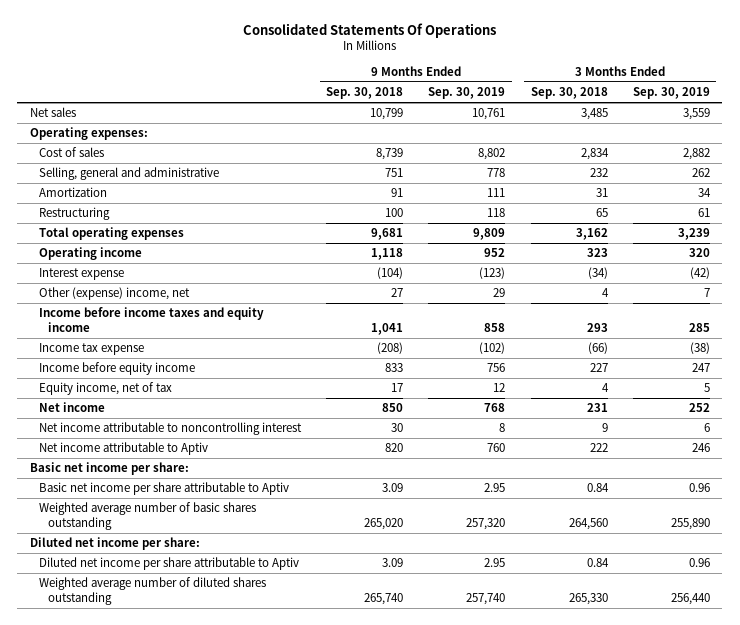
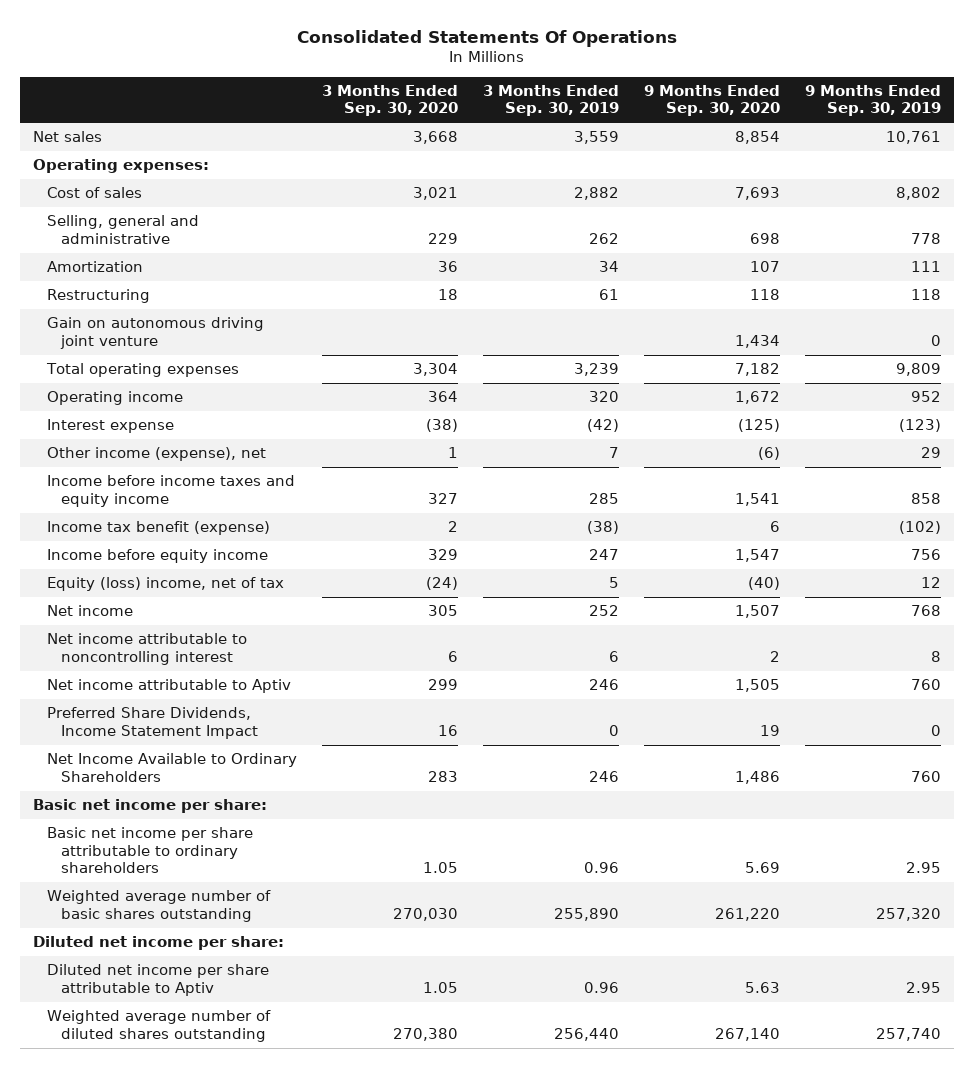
[326,87,404,100] Sep. 30, 2018 -> none
[530,87,608,100] Sep. 30, 2018 -> none
none -> [322,85,459,117] 3 Months Ended Sep. 30, 2020
none -> [644,85,781,117] 9 Months Ended Sep. 30, 2020
none -> [46,317,264,349] Gain on autonomous driving joint venture
[39,287,191,301] Other (expense) income, net -> [46,447,266,462] Other income (expense), net
[39,343,145,356] Income tax expense -> [46,521,270,536] Income tax benefit (expense)
[39,382,173,396] Equity income, net of tax -> [46,577,284,592] Equity (loss) income, net of tax
none -> [46,707,258,739] Preferred Share Dividends, Income Statement Impact
none -> [46,753,297,782] Net Income Available to Ordinary Shareholders
[39,482,290,496] Basic net income per share attributable to Aptiv -> [46,827,253,874] Basic net income per share attributable to ordinary shareholders

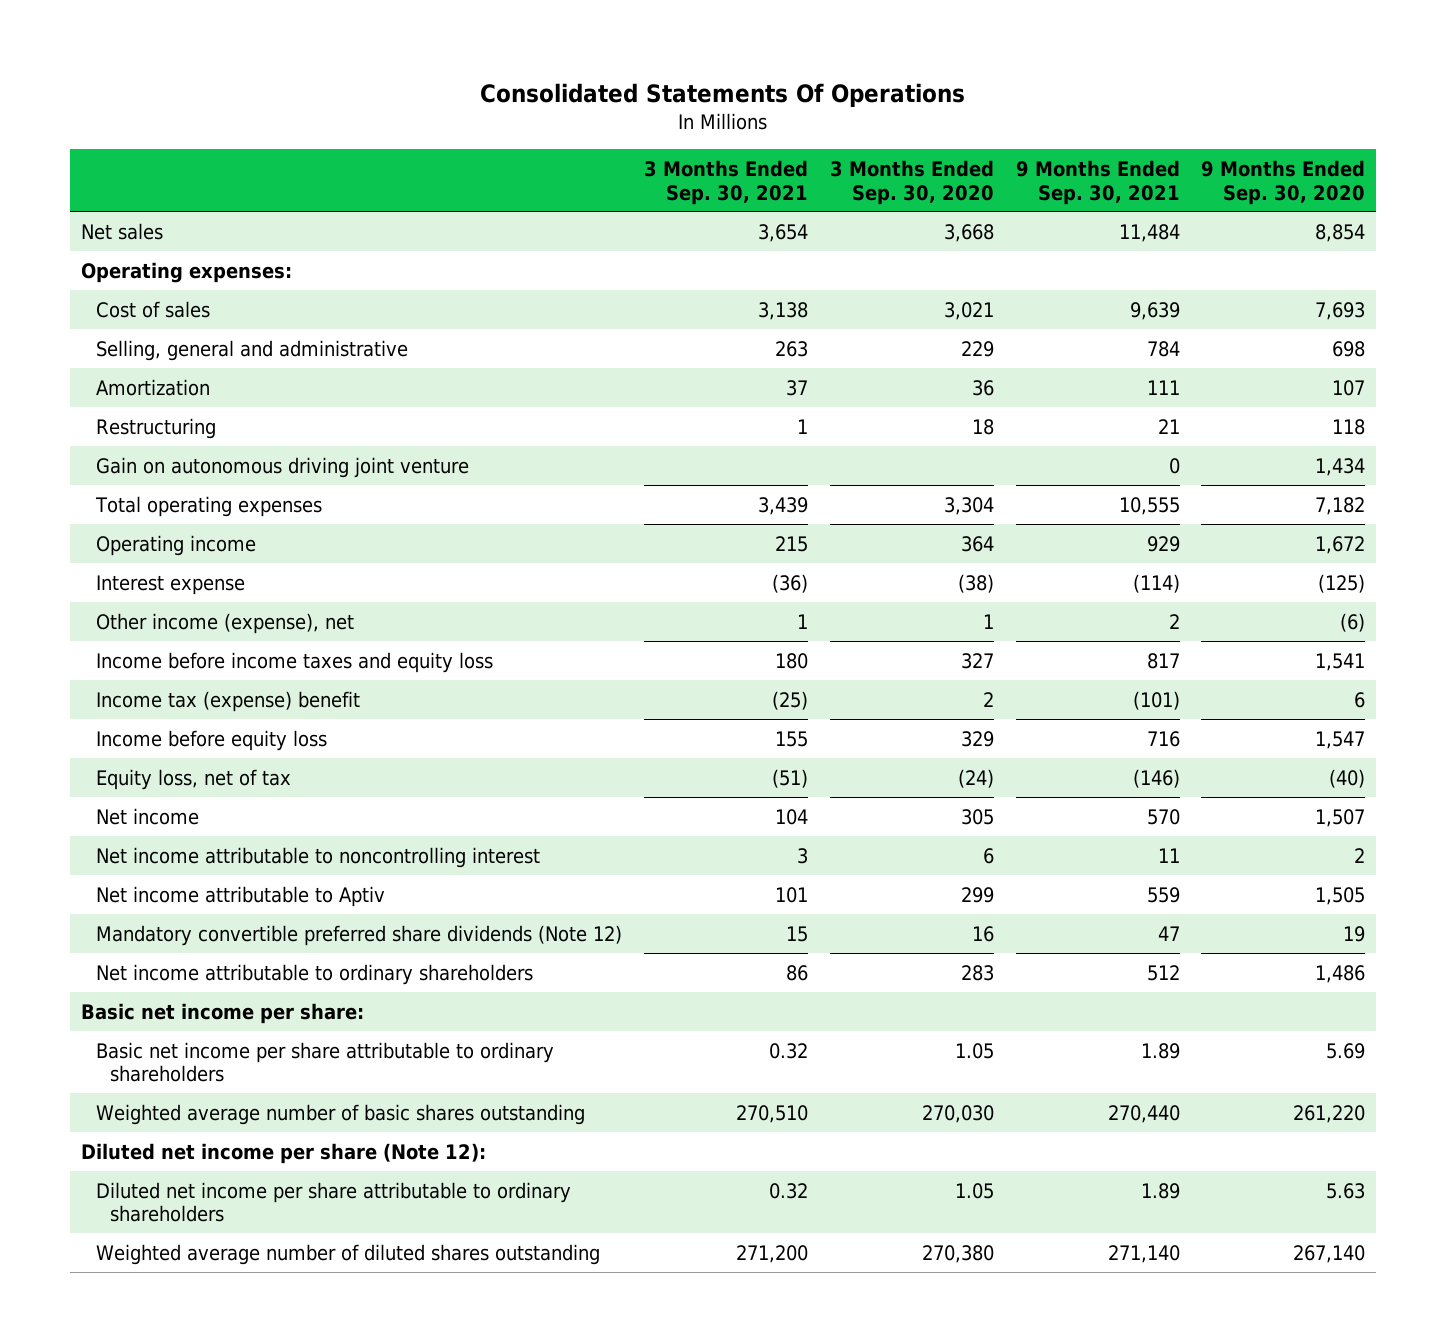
[483,85,620,117] 3 Months Ended Sep. 30, 2019 -> none
[805,85,942,117] 9 Months Ended Sep. 30, 2019 -> none
none -> [643,160,808,205] 3 Months Ended Sep. 30, 2021
none -> [1015,160,1180,205] 9 Months Ended Sep. 30, 2021
[46,475,295,507] Income before income taxes and equity income -> [95,651,493,673] Income before income taxes and equity loss
[46,521,270,536] Income tax benefit (expense) -> [95,690,360,712] Income tax (expense) benefit
[46,549,268,564] Income before equity income -> [95,729,327,751] Income before equity loss
[46,577,284,592] Equity (loss) income, net of tax -> [95,768,291,790] Equity loss, net of tax
[46,707,258,739] Preferred Share Dividends, Income Statement Impact -> [95,924,622,946] Mandatory convertible preferred share dividends (Note 12)
[46,753,297,782] Net Income Available to Ordinary Shareholders -> [95,963,533,985] Net income attributable to ordinary shareholders
[33,936,285,951] Diluted net income per share: -> [81,1142,487,1164] Diluted net income per share (Note 12):
[46,964,269,996] Diluted net income per share attributable to Aptiv -> [95,1181,571,1223] Diluted net income per share attributable to ordinary shareholders

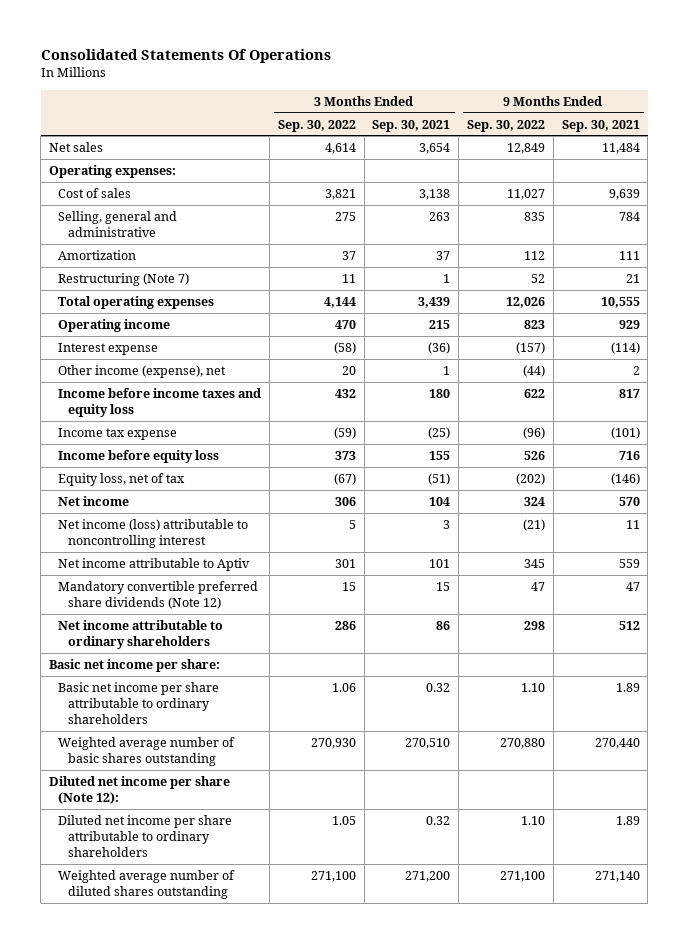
[829,160,994,205] 3 Months Ended Sep. 30, 2020 -> none
[1201,160,1366,205] 9 Months Ended Sep. 30, 2020 -> none
none -> [277,119,356,132] Sep. 30, 2022
none -> [466,119,545,132] Sep. 30, 2022
[95,456,469,478] Gain on autonomous driving joint venture -> none
[95,417,216,439] Restructuring -> [58,272,190,286] Restructuring (Note 7)
[95,690,360,712] Income tax (expense) benefit -> [58,427,178,440] Income tax expense
[95,846,540,868] Net income attributable to noncontrolling interest -> [58,518,249,548] Net income (loss) attributable to noncontrolling interest

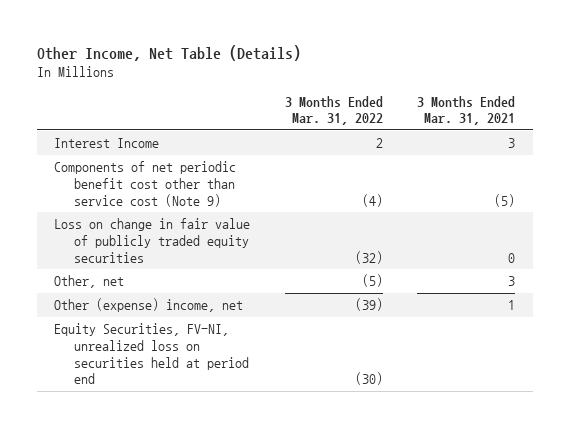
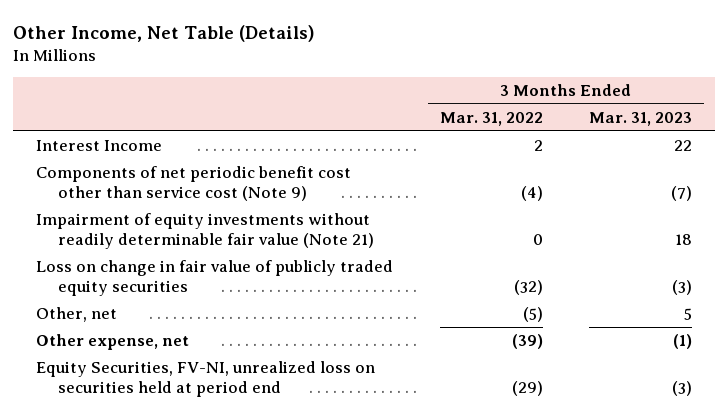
[417,95,516,126] 3 Months Ended Mar. 31, 2021 -> none
none -> [588,111,692,126] Mar. 31, 2023
none -> [36,213,374,250] Impairment of equity investments without readily determinable fair value (Note 21)
[54,298,244,313] Other (expense) income, net -> [36,334,190,351] Other expense, net
[354,372,383,386] (30) -> [511,381,543,397] (29)

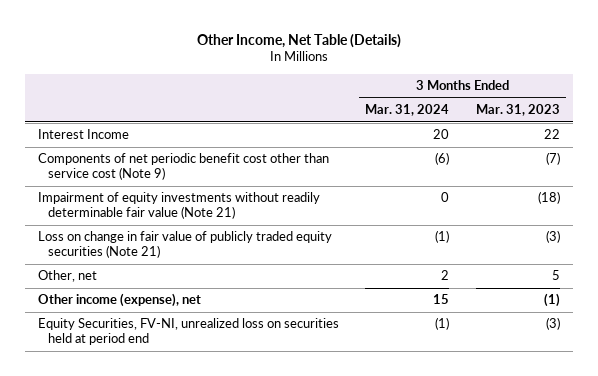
[439,111,543,126] Mar. 31, 2022 -> none
none -> [365,104,450,117] Mar. 31, 2024
[674,234,692,246] 18 -> [537,191,560,205] (18)
[36,260,394,297] Loss on change in fair value of publicly traded equity securities -> [38,231,333,259] Loss on change in fair value of publicly traded equity securities (Note 21)
[36,334,190,351] Other expense, net -> [38,293,202,308] Other income (expense), net

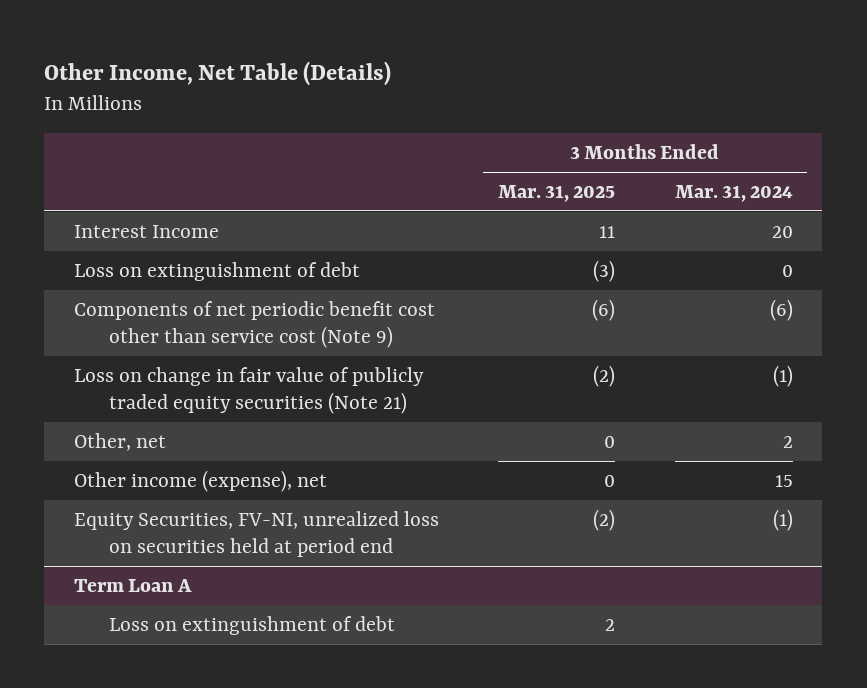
[475,104,560,117] Mar. 31, 2023 -> none
none -> [498,184,616,202] Mar. 31, 2025
none -> [73,261,360,281] Loss on extinguishment of debt
[38,192,321,220] Impairment of equity investments without readily determinable fair value (Note 21) -> none
none -> [73,578,192,592] Term Loan A
none -> [108,615,395,635] Loss on extinguishment of debt

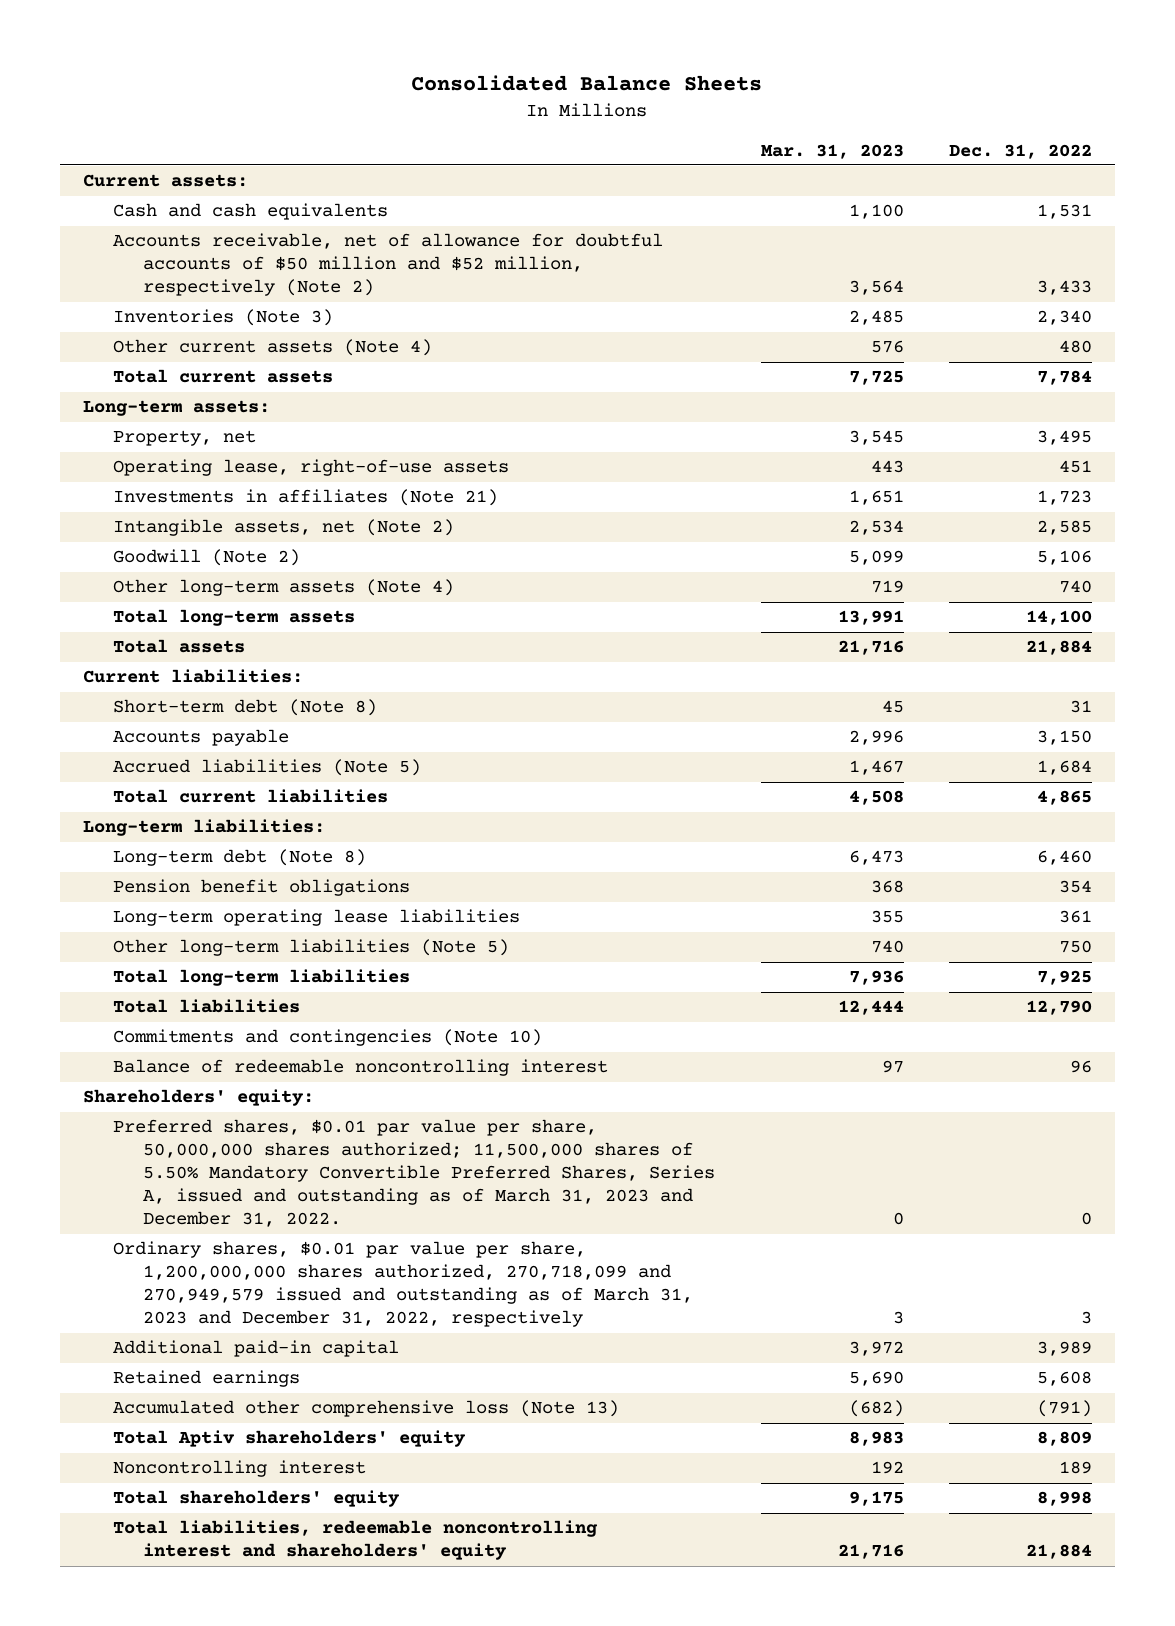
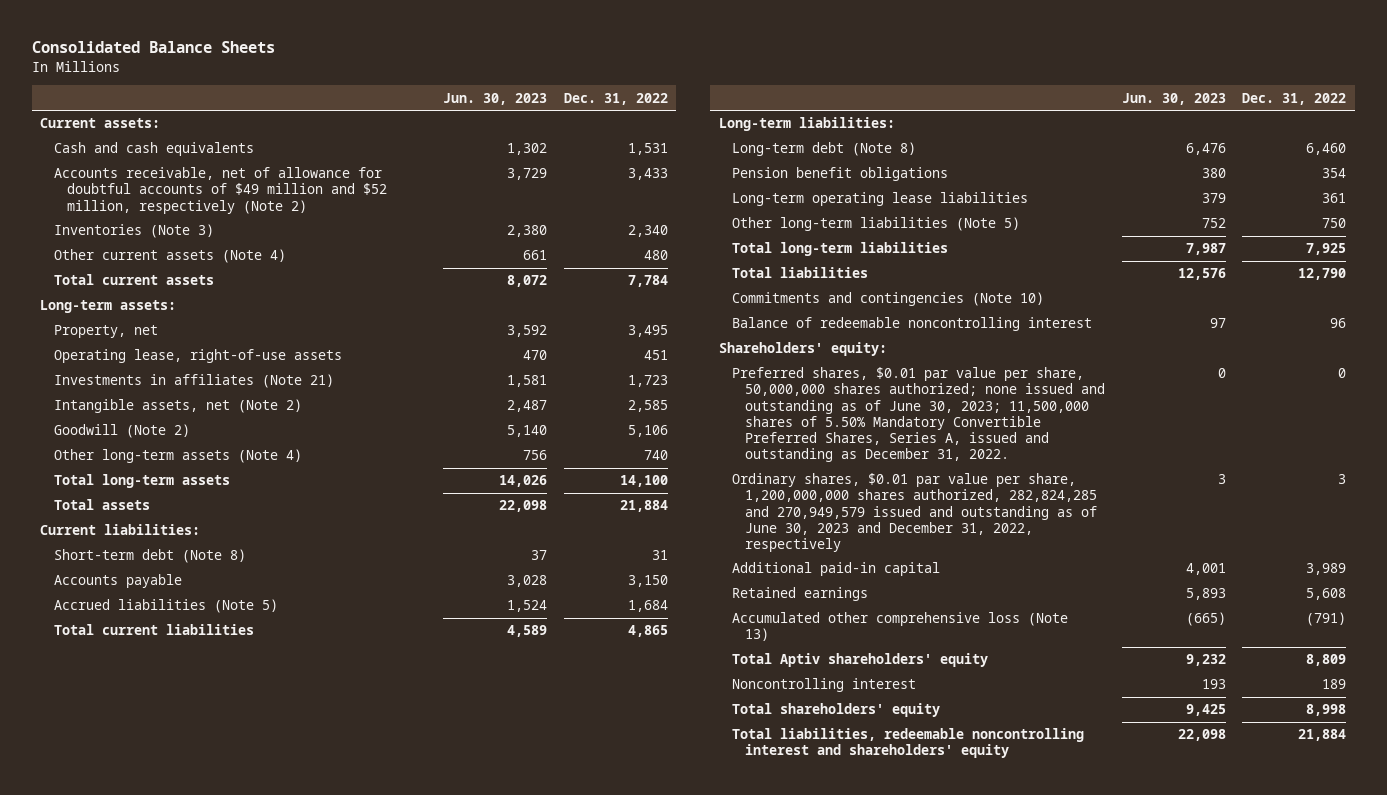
[760,143,904,159] Mar. 31, 2023 -> none
none -> [443,92,548,105] Jun. 30, 2023
[113,233,664,297] Accounts receivable, net of allowance for doubtful accounts of $50 million and $52 million, respectively (Note 2) -> [53,167,387,214] Accounts receivable, net of allowance for doubtful accounts of $49 million and $52 million, respectively (Note 2)
[113,1119,716,1228] Preferred shares, $0.01 par value per share, 50,000,000 shares authorized; 11,500,000 shares of 5.50% Mandatory Convertible Preferred Shares, Series A, issued and outstanding as of March 31, 2023 and December 31, 2022. -> [731,367,1106,463] Preferred shares, $0.01 par value per share, 50,000,000 shares authorized; none issued and outstanding as of June 30, 2023; 11,500,000 shares of 5.50% Mandatory Convertible Preferred Shares, Series A, issued and outstanding as December 31, 2022.
[113,1241,694,1328] Ordinary shares, $0.01 par value per share, 1,200,000,000 shares authorized, 270,718,099 and 270,949,579 issued and outstanding as of March 31, 2023 and December 31, 2022, respectively -> [731,473,1098,553] Ordinary shares, $0.01 par value per share, 1,200,000,000 shares authorized, 282,824,285 and 270,949,579 issued and outstanding as of June 30, 2023 and December 31, 2022, respectively

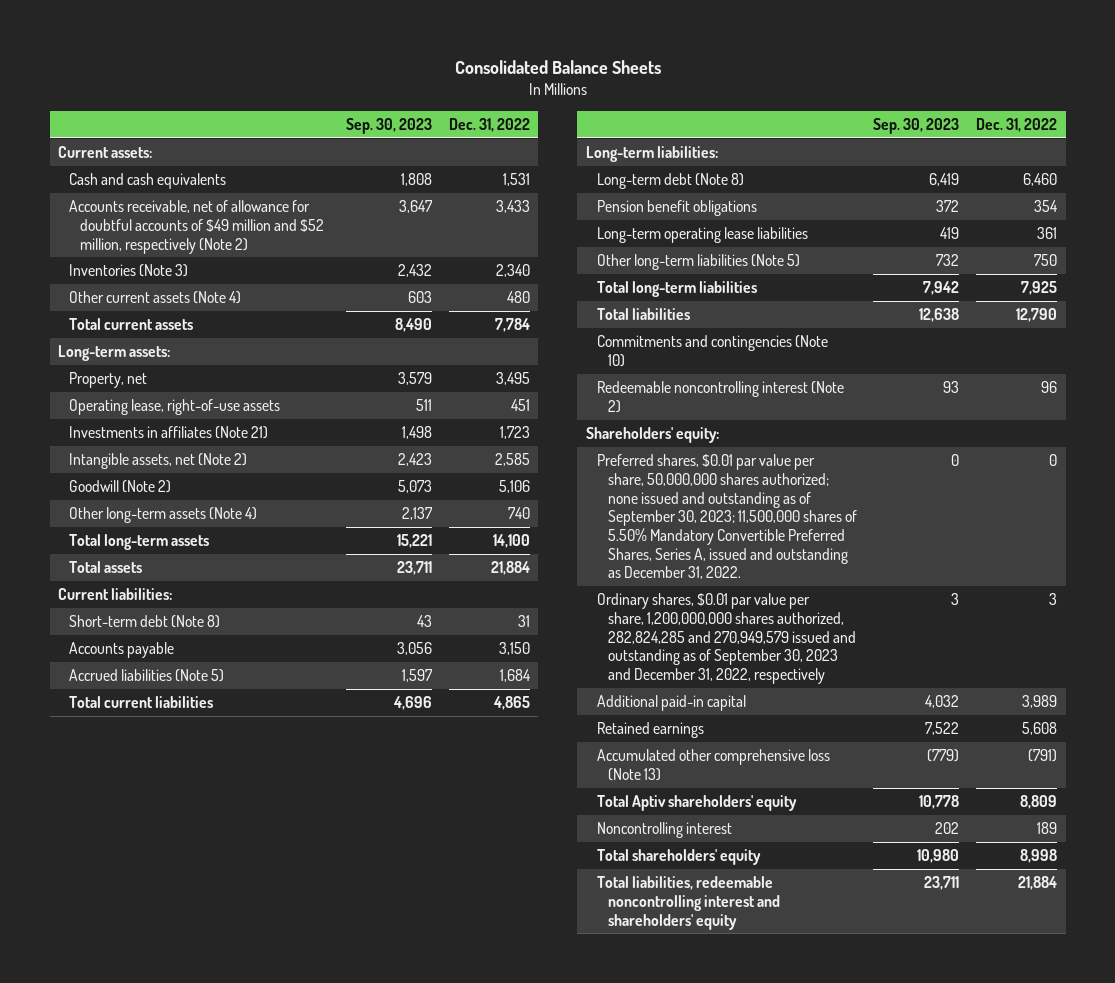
[443,92,548,105] Jun. 30, 2023 -> none
none -> [345,118,432,135] Sep. 30, 2023
[731,317,1092,332] Balance of redeemable noncontrolling interest -> [596,381,844,413] Redeemable noncontrolling interest (Note 2)
[731,367,1106,463] Preferred shares, $0.01 par value per share, 50,000,000 shares authorized; none issued and outstanding as of June 30, 2023; 11,500,000 shares of 5.50% Mandatory Convertible Preferred Shares, Series A, issued and outstanding as December 31, 2022. -> [596,454,857,580] Preferred shares, $0.01 par value per share, 50,000,000 shares authorized; none issued and outstanding as of September 30, 2023; 11,500,000 shares of 5.50% Mandatory Convertible Preferred Shares, Series A, issued and outstanding as December 31, 2022.
[731,473,1098,553] Ordinary shares, $0.01 par value per share, 1,200,000,000 shares authorized, 282,824,285 and 270,949,579 issued and outstanding as of June 30, 2023 and December 31, 2022, respectively -> [596,593,856,684] Ordinary shares, $0.01 par value per share, 1,200,000,000 shares authorized, 282,824,285 and 270,949,579 issued and outstanding as of September 30, 2023 and December 31, 2022, respectively

